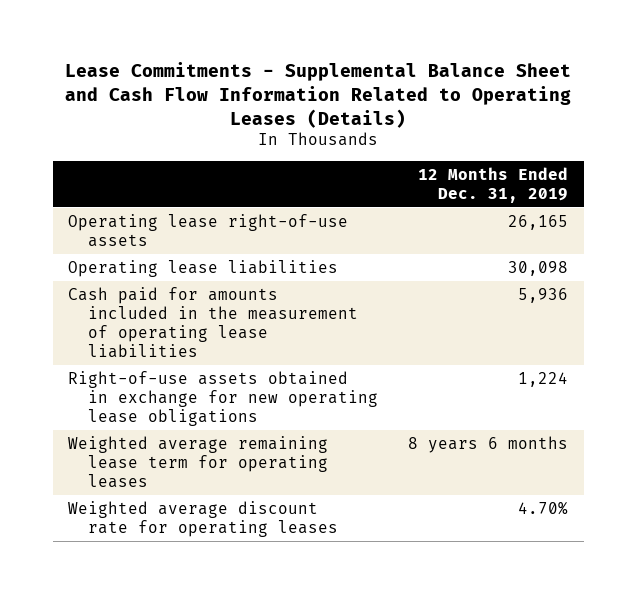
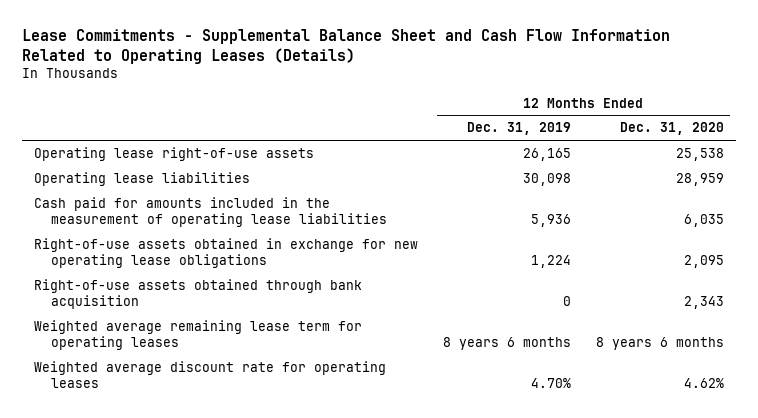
none -> [619,122,724,136] Dec. 31, 2020
none -> [34,278,363,310] Right-of-use assets obtained through bank acquisition

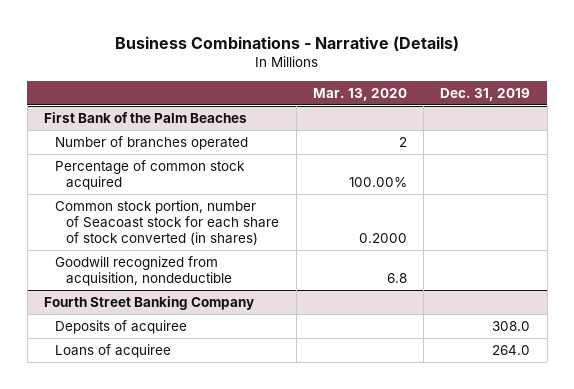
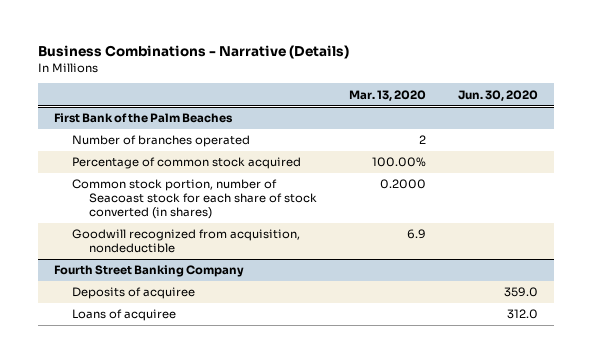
[440,87,531,101] Dec. 31, 2019 -> none
none -> [458,89,539,101] Jun. 30, 2020
[386,272,407,283] 6.8 -> [407,229,427,240] 6.9

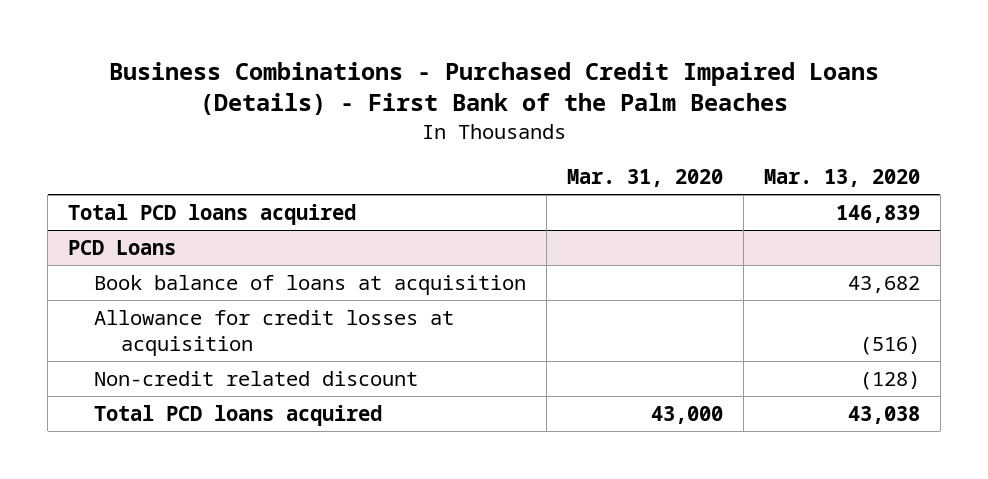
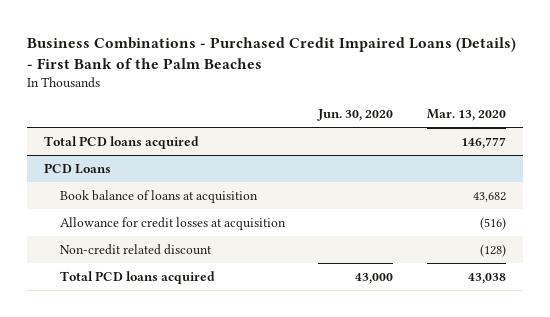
[567,169,724,188] Mar. 31, 2020 -> none
none -> [317,109,394,122] Jun. 30, 2020
[835,204,920,223] 146,839 -> [461,136,507,149] 146,777

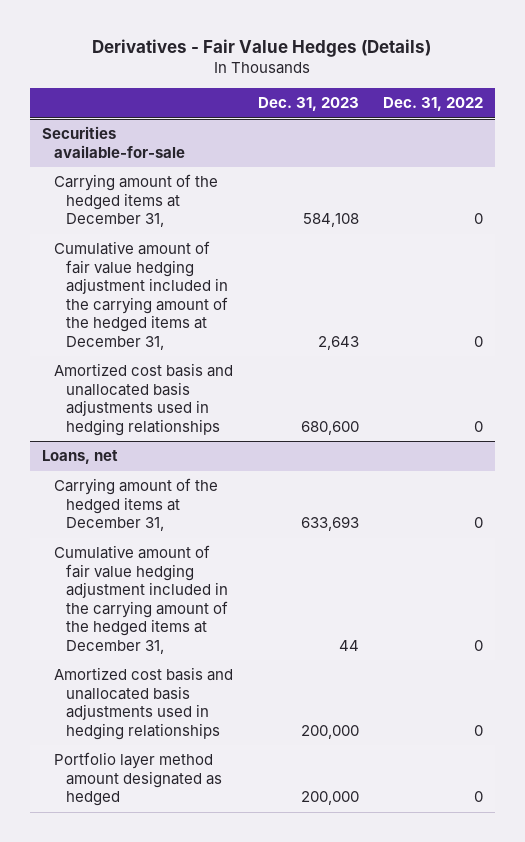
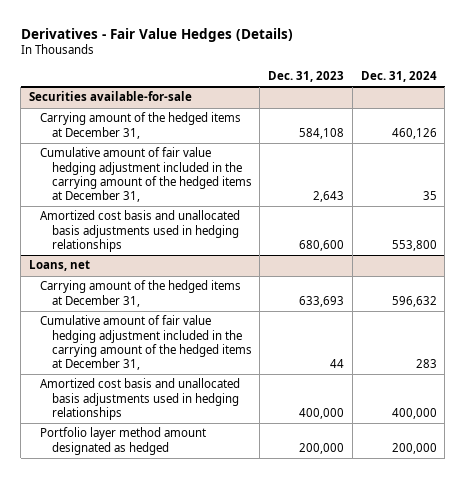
[383,97,484,112] Dec. 31, 2022 -> none
none -> [360,71,437,83] Dec. 31, 2024
[300,724,359,739] 200,000 -> [299,407,345,419] 400,000

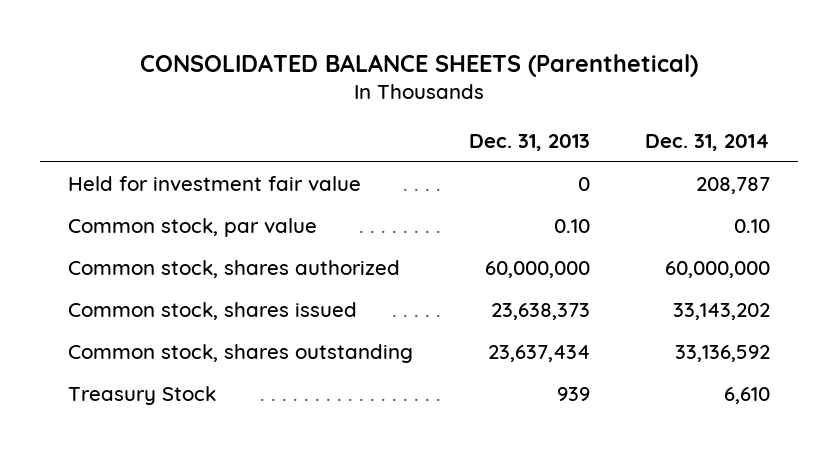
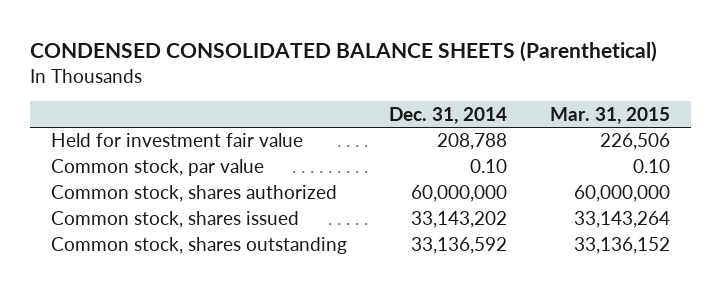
[140,53,699,77] CONSOLIDATED BALANCE SHEETS (Parenthetical) -> [30,41,658,63] CONDENSED CONSOLIDATED BALANCE SHEETS (Parenthetical)
[468,133,590,151] Dec. 31, 2013 -> none
none -> [549,106,670,124] Mar. 31, 2015
[696,177,771,195] 208,787 -> [437,133,508,151] 208,788
[68,386,217,406] Treasury Stock -> none

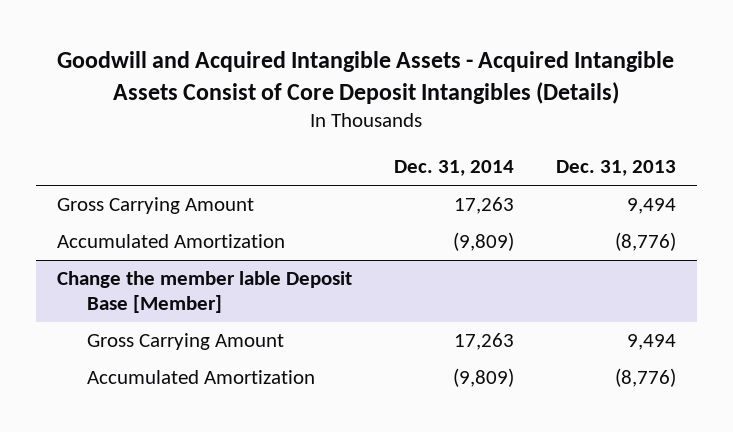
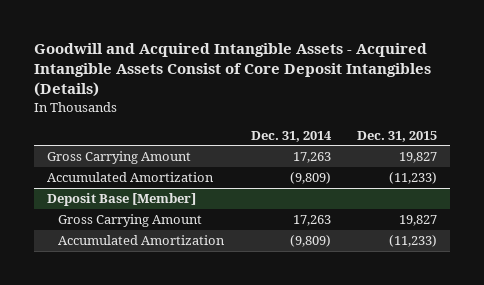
[555,160,676,177] Dec. 31, 2013 -> none
none -> [357,130,438,142] Dec. 31, 2015
[56,271,352,314] Change the member lable Deposit Base [Member] -> [46,193,196,207] Deposit Base [Member]

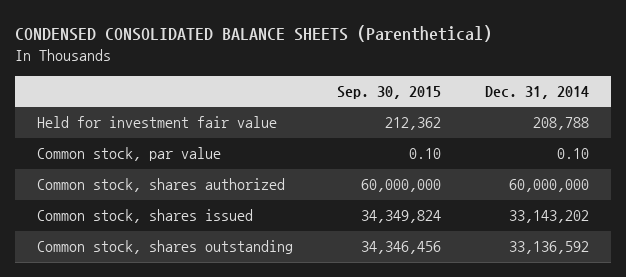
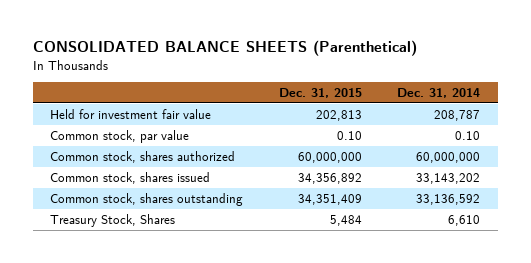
[15,25,493,43] CONDENSED CONSOLIDATED BALANCE SHEETS (Parenthetical) -> [32,40,417,57] CONSOLIDATED BALANCE SHEETS (Parenthetical)
[336,86,441,100] Sep. 30, 2015 -> none
none -> [278,88,362,99] Dec. 31, 2015
[532,117,589,131] 208,788 -> [434,109,481,121] 208,787
none -> [50,213,176,227] Treasury Stock, Shares

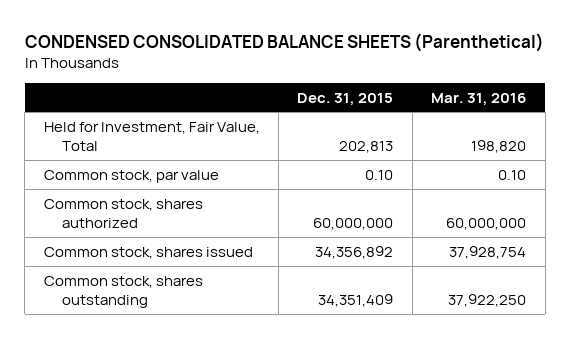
[32,40,417,57] CONSOLIDATED BALANCE SHEETS (Parenthetical) -> [24,32,544,52] CONDENSED CONSOLIDATED BALANCE SHEETS (Parenthetical)
[397,88,481,99] Dec. 31, 2014 -> none
none -> [431,92,527,106] Mar. 31, 2016
[50,108,212,119] Held for investment fair value -> [43,121,260,151] Held for Investment, Fair Value, Total
[50,213,176,227] Treasury Stock, Shares -> none

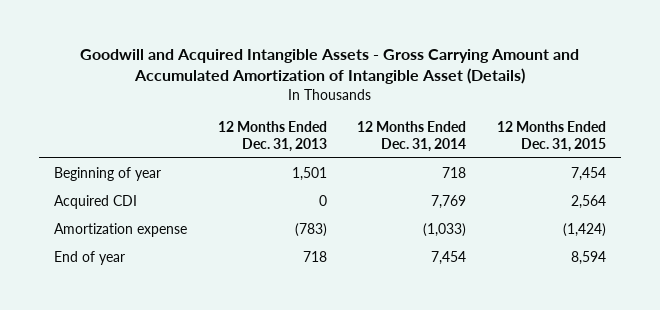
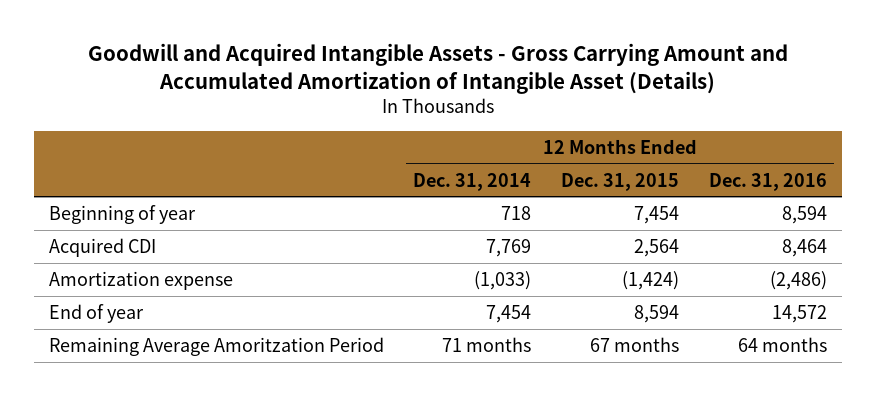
[217,121,327,153] 12 Months Ended Dec. 31, 2013 -> none
none -> [708,172,827,191] Dec. 31, 2016
none -> [48,336,384,356] Remaining Average Amoritzation Period

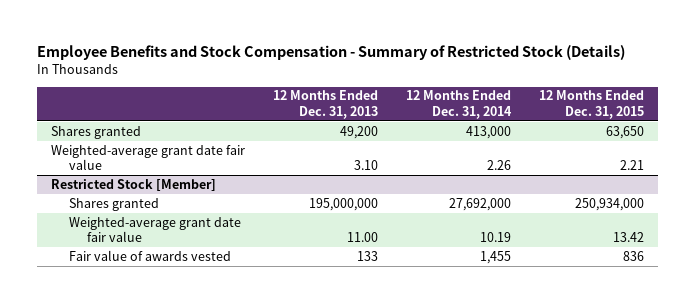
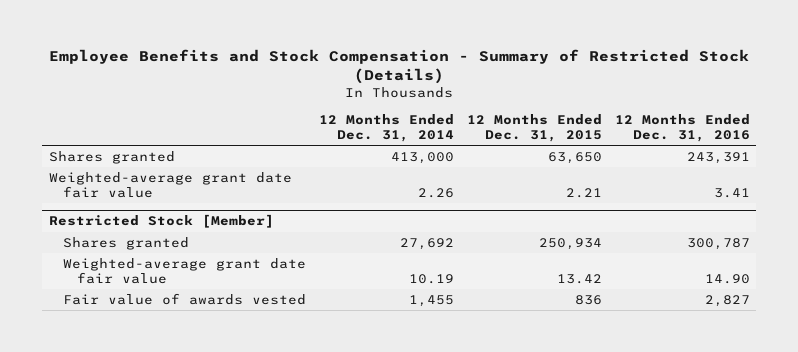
[272,90,378,119] 12 Months Ended Dec. 31, 2013 -> none
none -> [614,114,750,143] 12 Months Ended Dec. 31, 2016
[448,197,511,211] 27,692,000 -> [399,237,454,250] 27,692
[574,197,644,211] 250,934,000 -> [538,237,602,250] 250,934

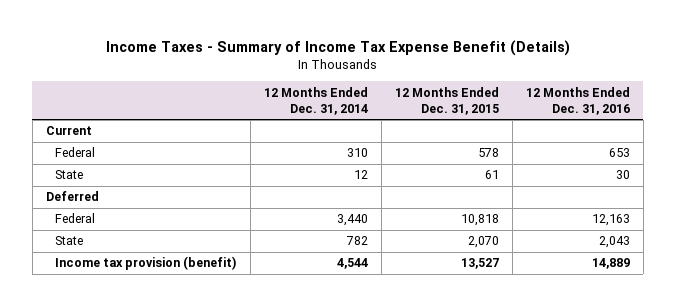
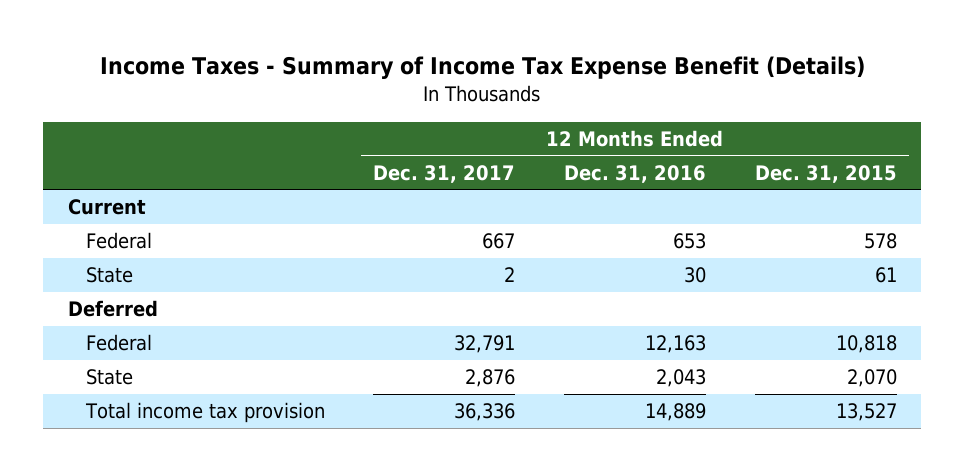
[263,86,368,115] 12 Months Ended Dec. 31, 2014 -> none
none -> [373,164,516,183] Dec. 31, 2017
[55,256,237,271] Income tax provision (benefit) -> [84,402,325,424] Total income tax provision

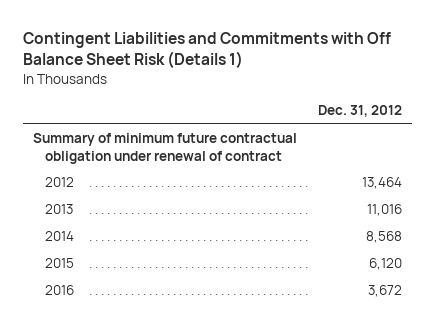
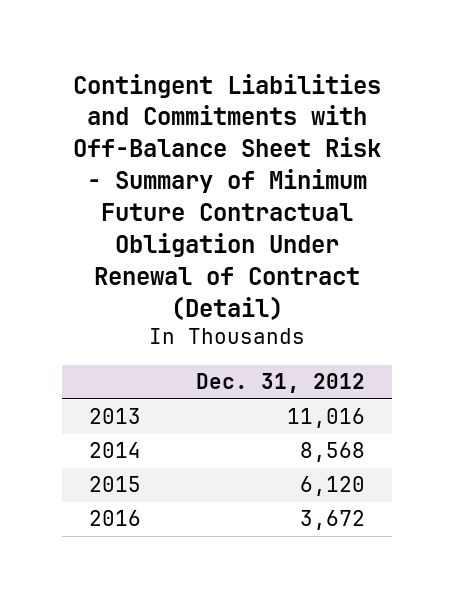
[23,32,392,69] Contingent Liabilities and Commitments with Off Balance Sheet Risk (Details 1) -> [73,73,382,320] Contingent Liabilities and Commitments with Off-Balance Sheet Risk - Summary of Minimum Future Contractual Obligation Under Renewal of Contract (Detail)
[33,133,298,164] Summary of minimum future contractual obligation under renewal of contract -> none
[45,177,75,188] 2012 -> none

